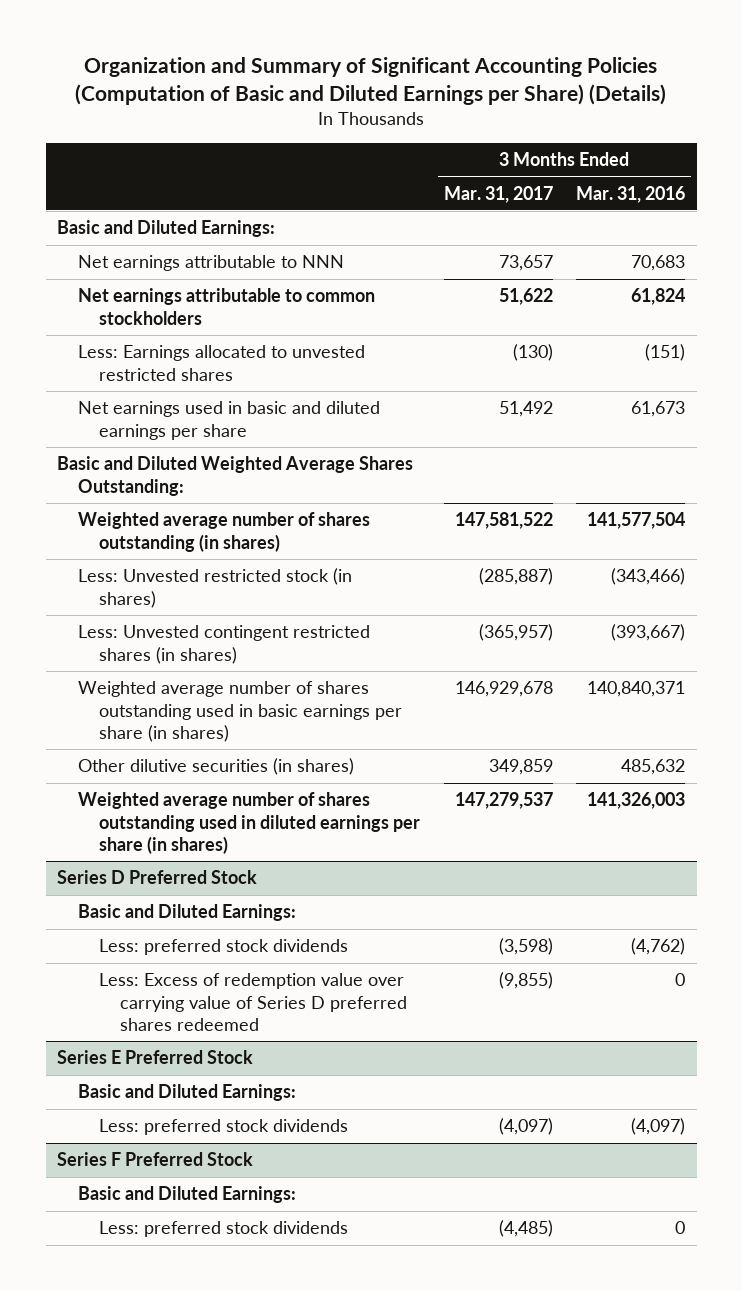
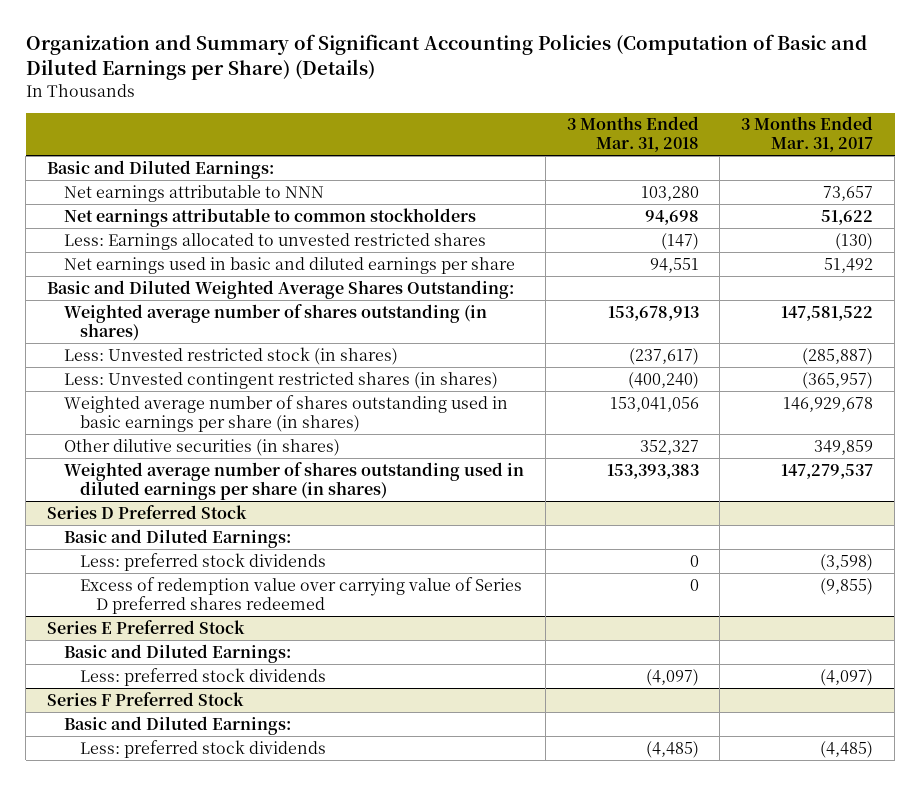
[576,185,686,203] Mar. 31, 2016 -> none
none -> [566,116,699,153] 3 Months Ended Mar. 31, 2018
[98,973,407,1032] Less: Excess of redemption value over carrying value of Series D preferred shares redeemed -> [79,576,522,614] Excess of redemption value over carrying value of Series D preferred shares redeemed

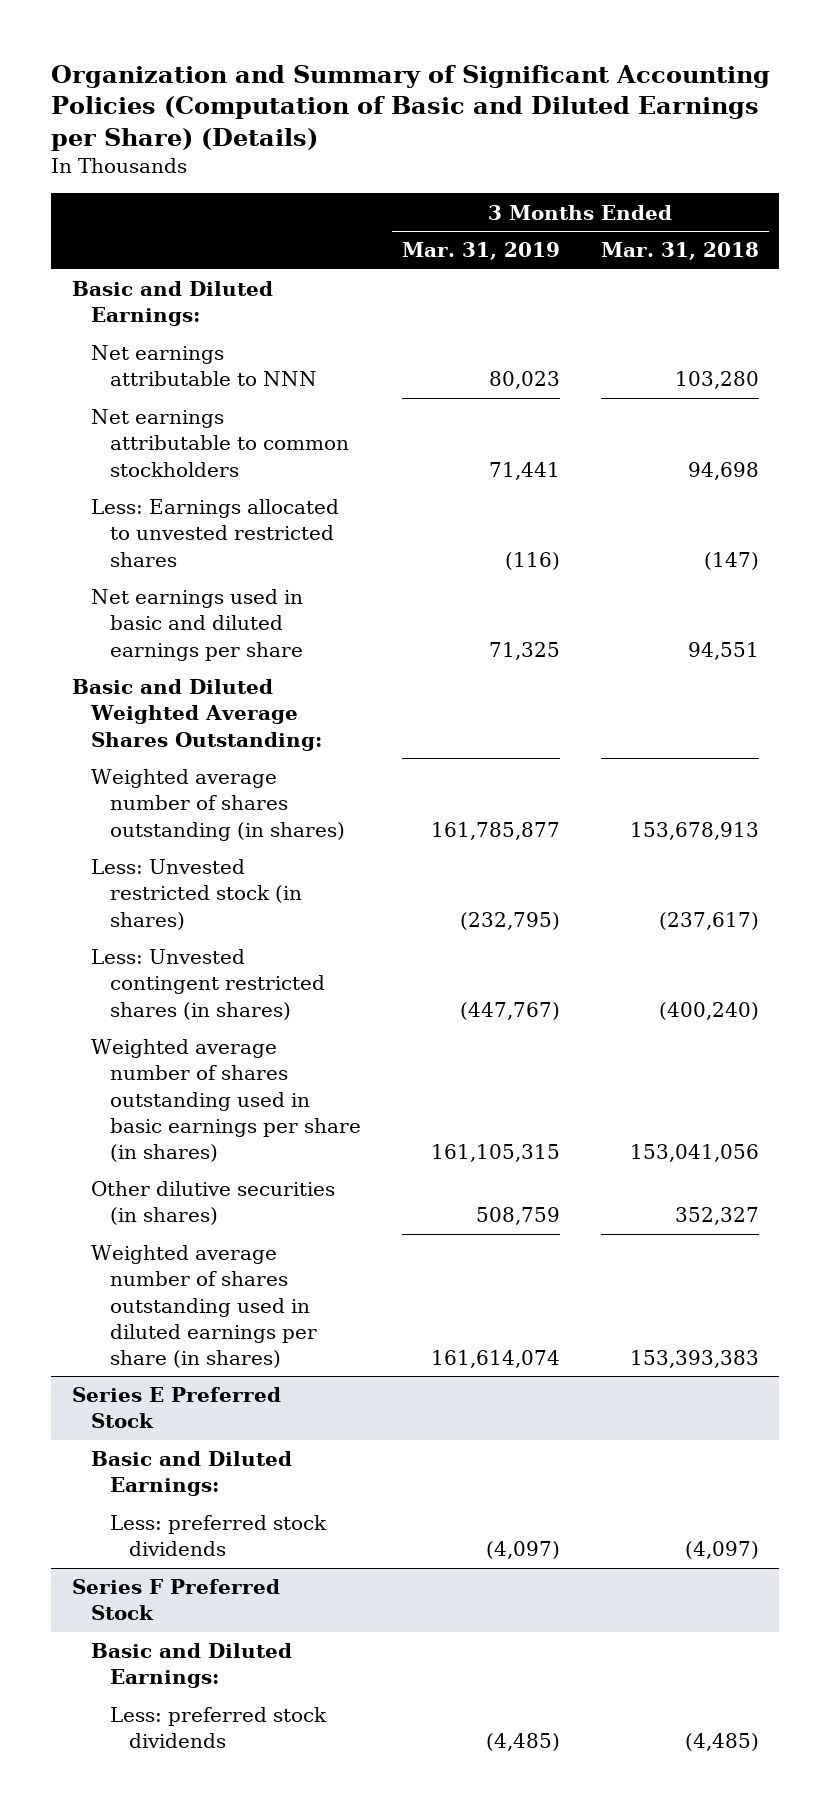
[741,116,874,153] 3 Months Ended Mar. 31, 2017 -> none
none -> [401,242,560,261] Mar. 31, 2019
[47,504,248,519] Series D Preferred Stock -> none
[63,528,291,548] Basic and Diluted Earnings: -> none
[79,552,326,571] Less: preferred stock dividends -> none
[79,576,522,614] Excess of redemption value over carrying value of Series D preferred shares redeemed -> none

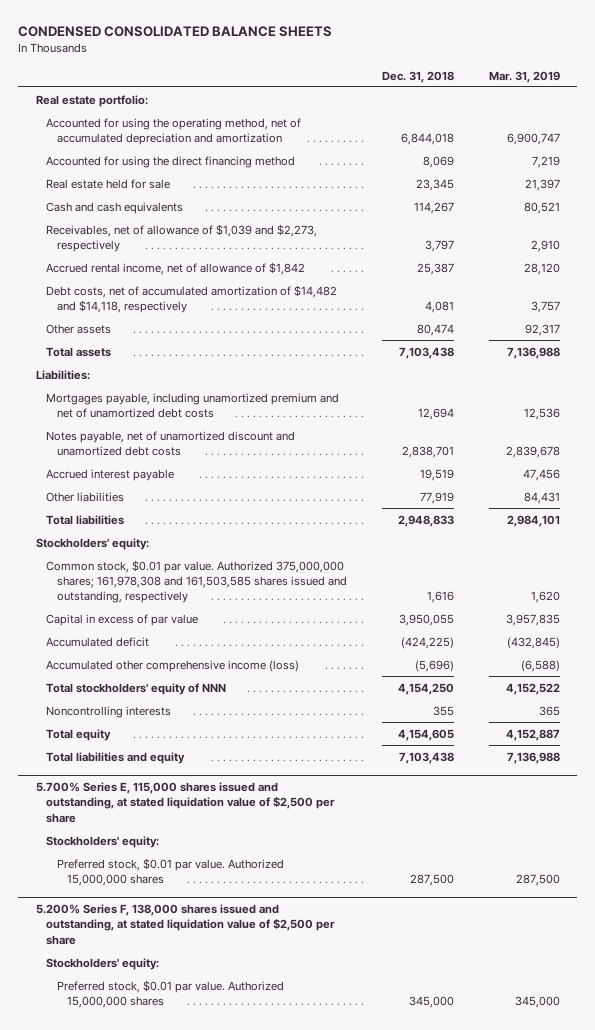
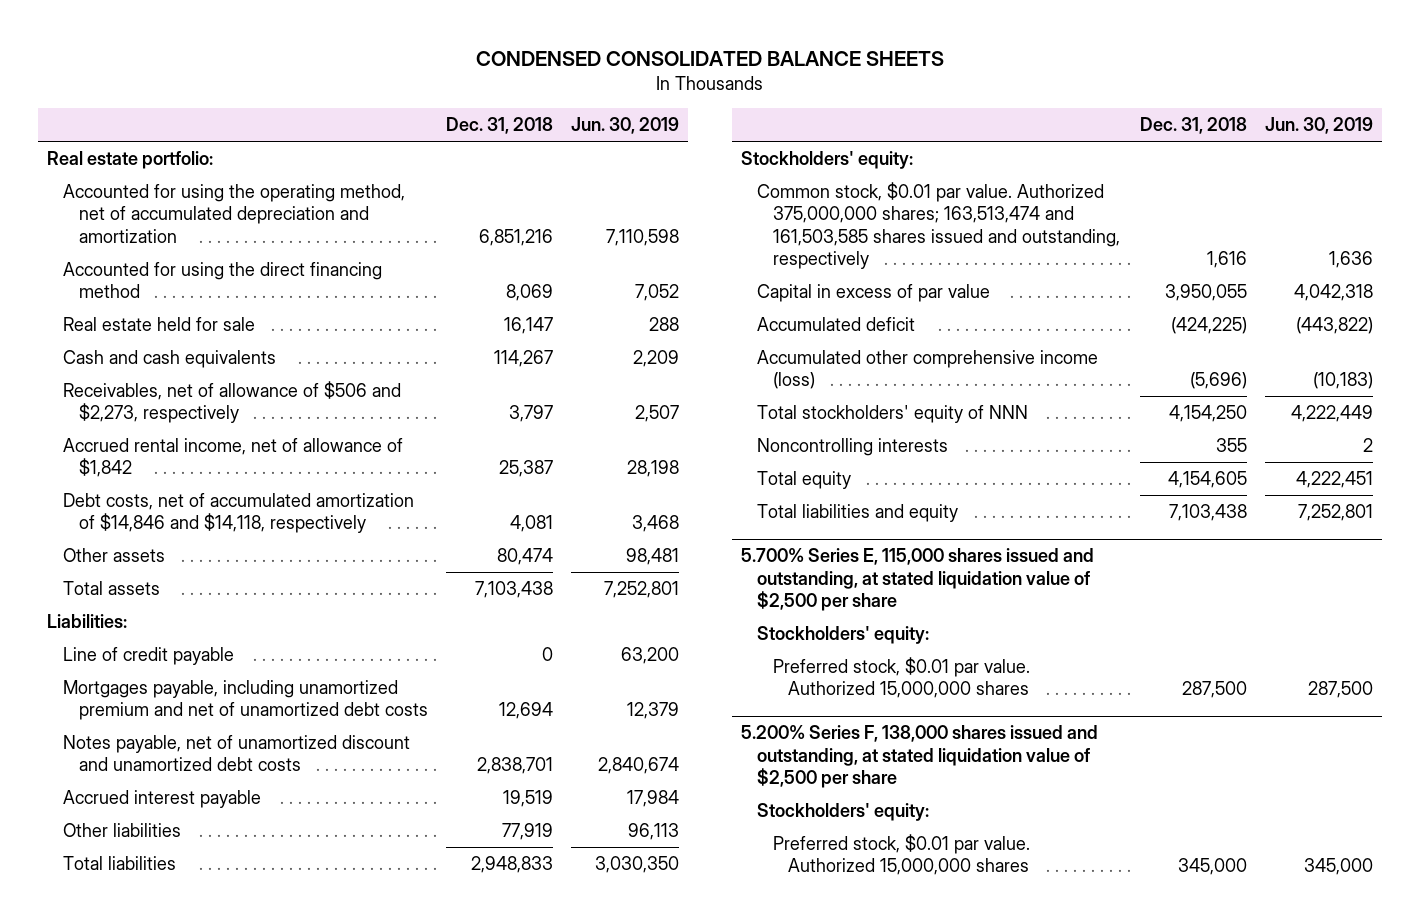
[488,70,560,83] Mar. 31, 2019 -> none
none -> [570,117,679,135] Jun. 30, 2019
[400,132,454,145] 6,844,018 -> [478,228,553,246] 6,851,216
[415,178,454,191] 23,345 -> [503,316,553,334] 16,147
[46,223,318,252] Receivables, net of allowance of $1,039 and $2,273, respectively -> [63,380,402,424] Receivables, net of allowance of $506 and $2,273, respectively
[46,284,338,313] Debt costs, net of accumulated amortization of $14,482 and $14,118, respectively -> [63,492,415,534] Debt costs, net of accumulated amortization of $14,846 and $14,118, respectively
none -> [63,646,235,665] Line of credit payable
[46,559,347,603] Common stock, $0.01 par value. Authorized 375,000,000 shares; 161,978,308 and 161,503,585 shares issued and outstanding, respectively -> [757,181,1120,270] Common stock, $0.01 par value. Authorized 375,000,000 shares; 163,513,474 and 161,503,585 shares issued and outstanding, respectively

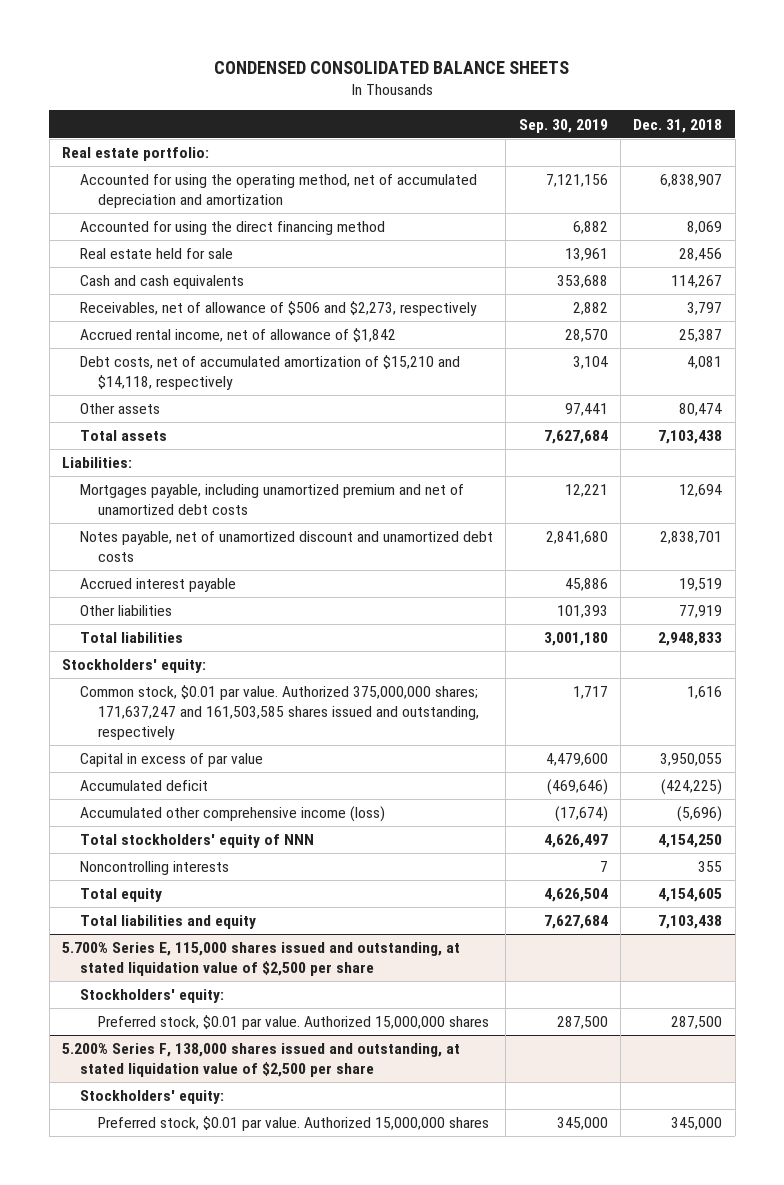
[570,117,679,135] Jun. 30, 2019 -> none
none -> [518,118,608,133] Sep. 30, 2019
[478,228,553,246] 6,851,216 -> [660,174,723,188] 6,838,907
[503,316,553,334] 16,147 -> [679,248,723,262] 28,456
[63,492,415,534] Debt costs, net of accumulated amortization of $14,846 and $14,118, respectively -> [80,355,461,391] Debt costs, net of accumulated amortization of $15,210 and $14,118, respectively
[63,646,235,665] Line of credit payable -> none
[757,181,1120,270] Common stock, $0.01 par value. Authorized 375,000,000 shares; 163,513,474 and 161,503,585 shares issued and outstanding, respectively -> [80,685,480,741] Common stock, $0.01 par value. Authorized 375,000,000 shares; 171,637,247 and 161,503,585 shares issued and outstanding, respectively

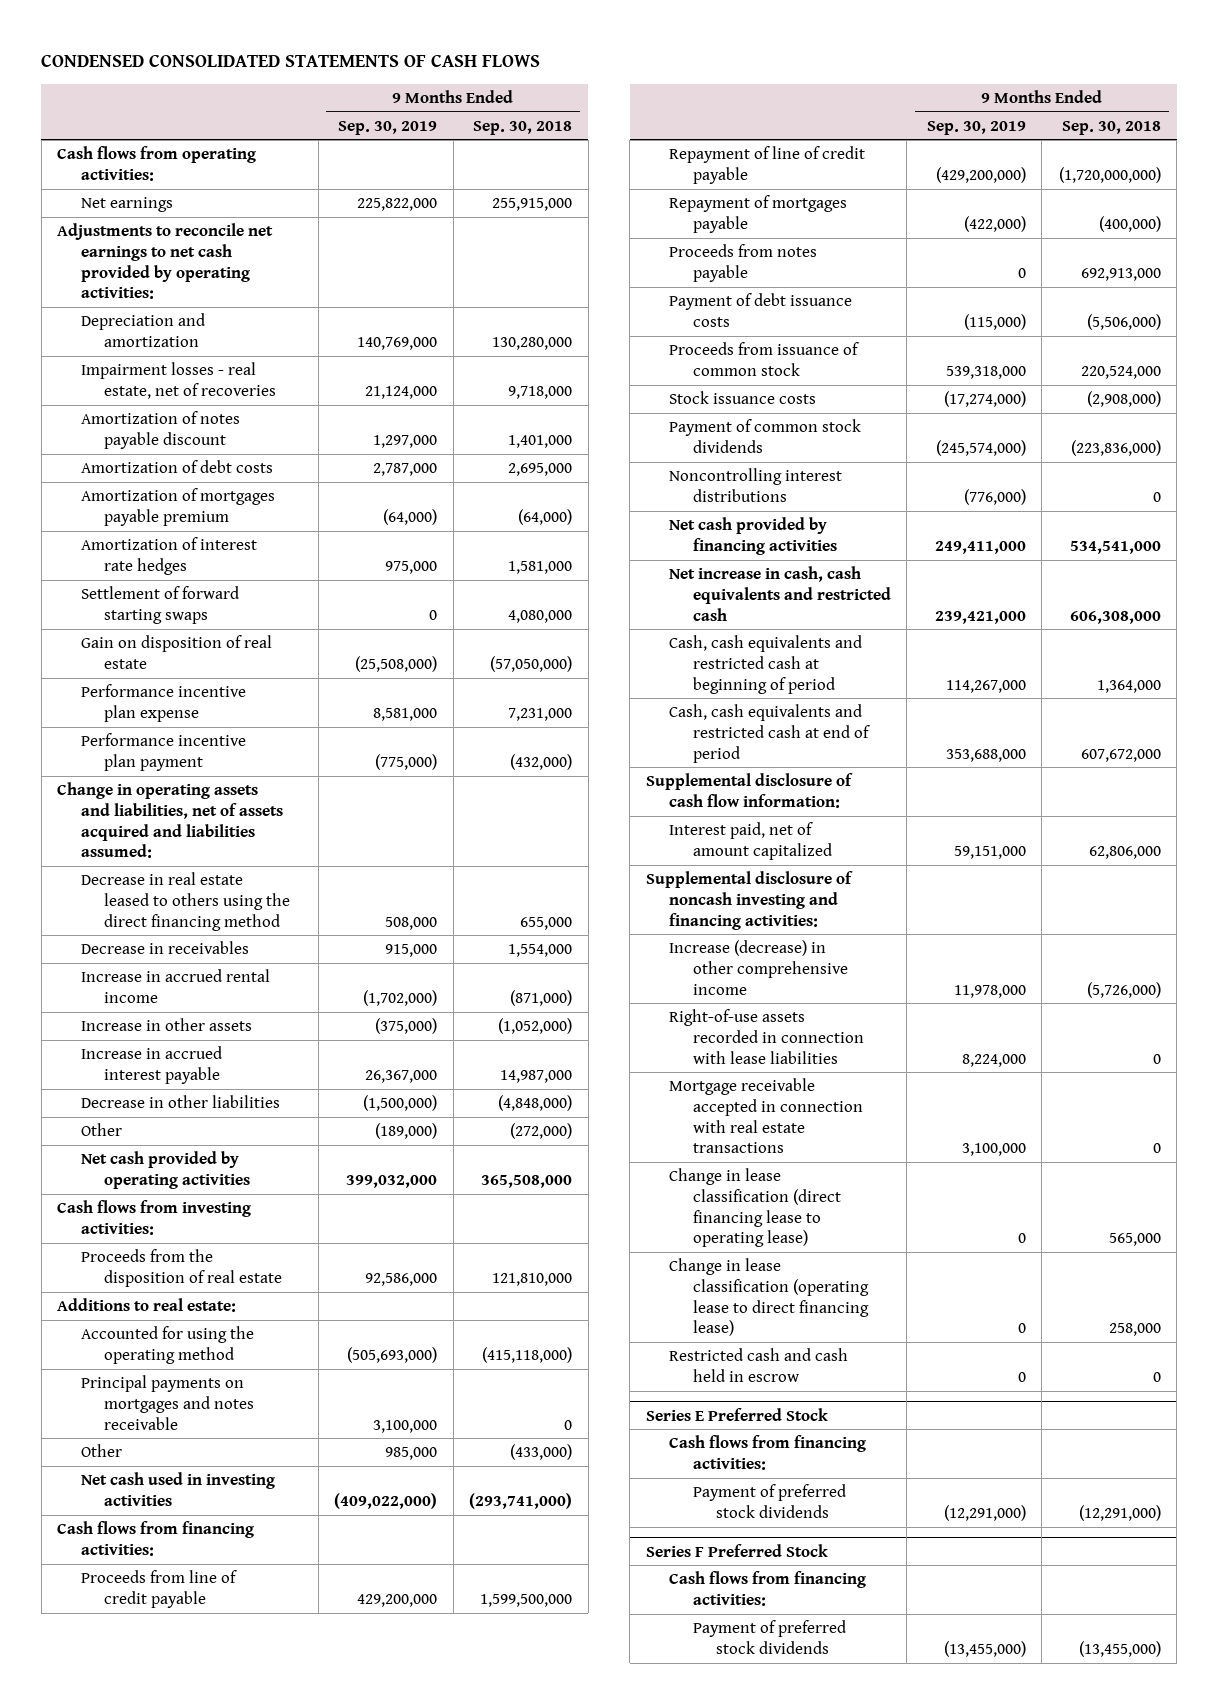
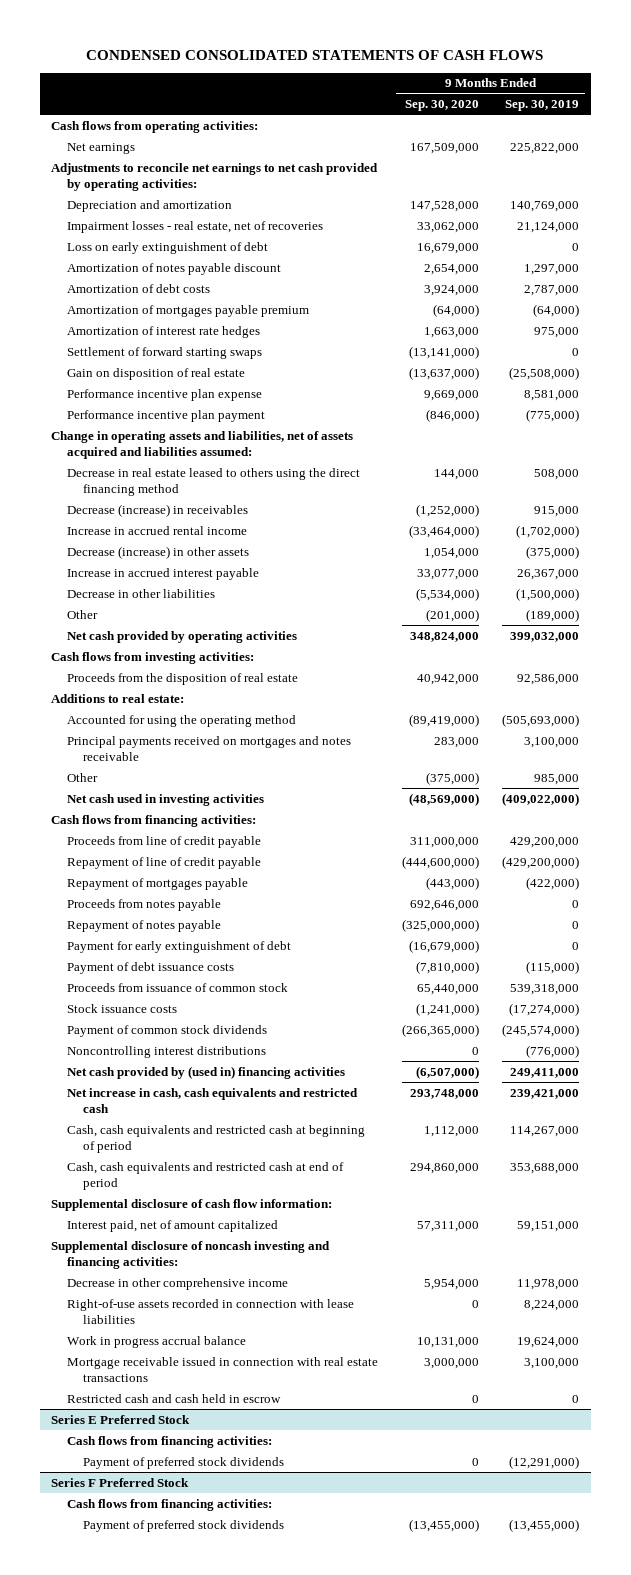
[473,120,573,135] Sep. 30, 2018 -> none
none -> [404,100,479,112] Sep. 30, 2020
none -> [67,241,269,254] Loss on early extinguishment of debt
[80,941,249,955] Decrease in receivables -> [67,503,249,517] Decrease (increase) in receivables
[80,1018,252,1032] Increase in other assets -> [67,545,250,559] Decrease (increase) in other assets
[80,1375,255,1430] Principal payments on mortgages and notes receivable -> [67,735,352,762] Principal payments received on mortgages and notes receivable
none -> [67,919,222,932] Repayment of notes payable
none -> [67,940,292,953] Payment for early extinguishment of debt
[669,517,837,555] Net cash provided by financing activities -> [67,1065,346,1079] Net cash provided by (used in) financing activities
[669,940,848,995] Increase (decrease) in other comprehensive income -> [67,1277,289,1290] Decrease in other comprehensive income
[669,1168,841,1248] Change in lease classification (direct financing lease to operating lease) -> none
[669,1258,869,1337] Change in lease classification (operating lease to direct financing lease) -> none
none -> [67,1335,247,1348] Work in progress accrual balance
[669,1078,863,1154] Mortgage receivable accepted in connection with real estate transactions -> [67,1356,379,1383] Mortgage receivable issued in connection with real estate transactions

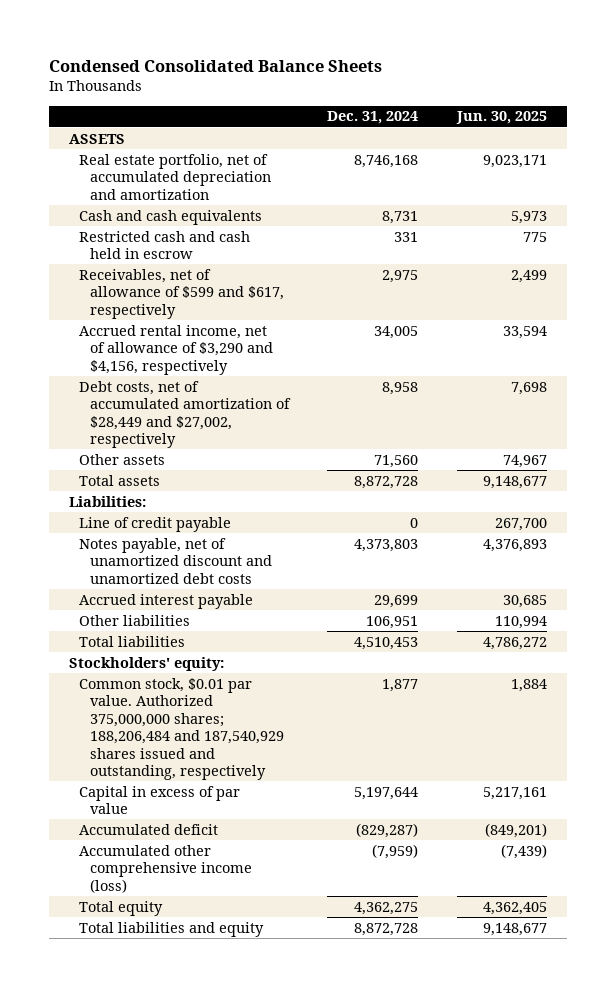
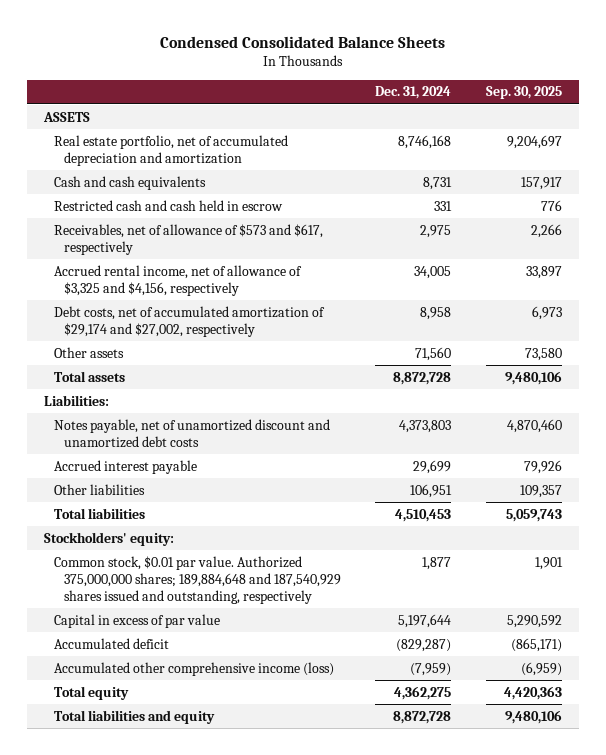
[456,111,548,125] Jun. 30, 2025 -> none
none -> [485,86,562,100] Sep. 30, 2025
[79,268,284,319] Receivables, net of allowance of $599 and $617, respectively -> [53,223,323,255] Receivables, net of allowance of $573 and $617, respectively
[79,324,273,375] Accrued rental income, net of allowance of $3,290 and $4,156, respectively -> [53,264,302,296] Accrued rental income, net of allowance of $3,325 and $4,156, respectively
[79,380,291,449] Debt costs, net of accumulated amortization of $28,449 and $27,002, respectively -> [53,305,325,337] Debt costs, net of accumulated amortization of $29,174 and $27,002, respectively
[79,516,232,532] Line of credit payable -> none
[79,677,284,781] Common stock, $0.01 par value. Authorized 375,000,000 shares; 188,206,484 and 187,540,929 shares issued and outstanding, respectively -> [53,555,341,604] Common stock, $0.01 par value. Authorized 375,000,000 shares; 189,884,648 and 187,540,929 shares issued and outstanding, respectively

